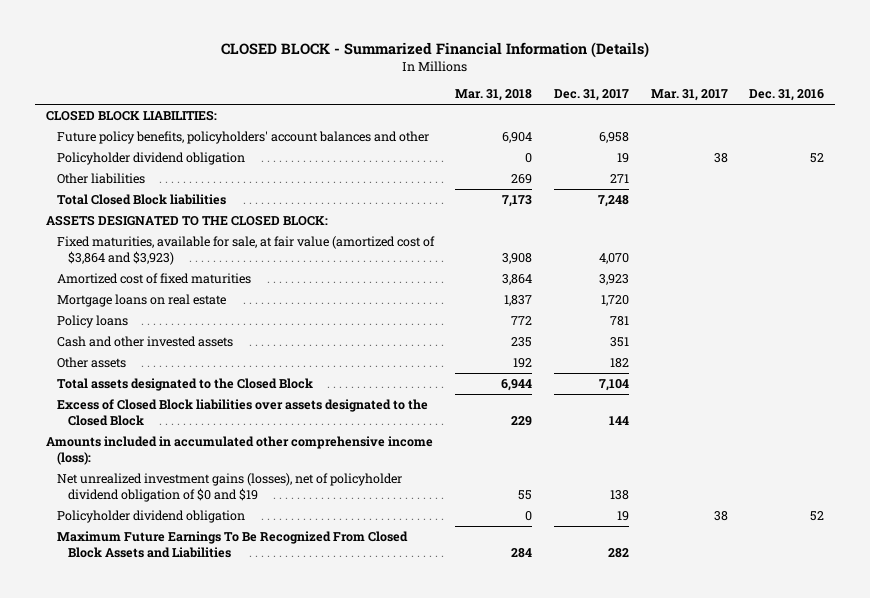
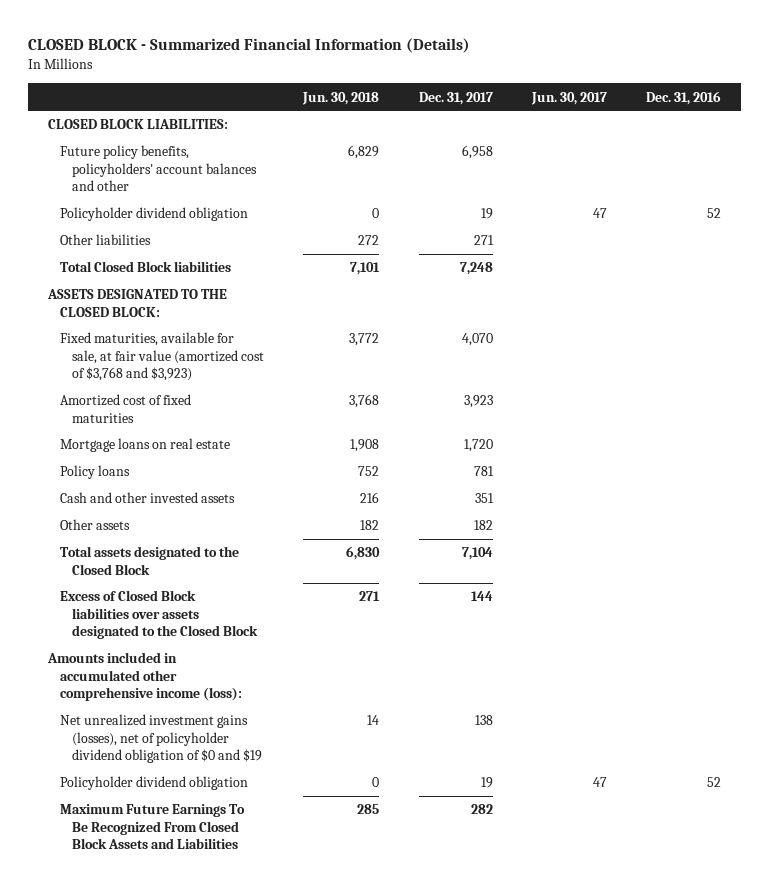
[455,89,533,102] Mar. 31, 2018 -> none
[650,89,728,102] Mar. 31, 2017 -> none
none -> [302,91,380,105] Jun. 30, 2018
none -> [531,91,608,105] Jun. 30, 2017
[56,236,435,266] Fixed maturities, available for sale, at fair value (amortized cost of $3,864 and $3,923) -> [59,332,264,382] Fixed maturities, available for sale, at fair value (amortized cost of $3,768 and $3,923)

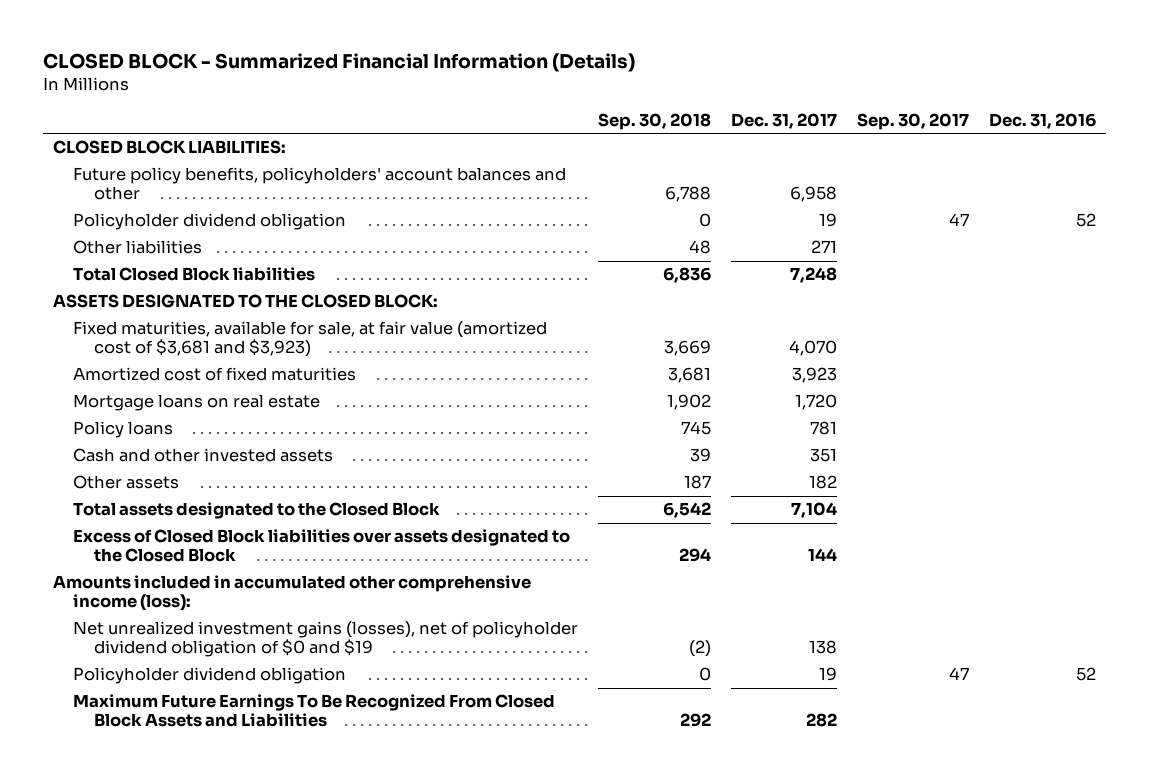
[302,91,380,105] Jun. 30, 2018 -> none
[531,91,608,105] Jun. 30, 2017 -> none
none -> [598,113,712,131] Sep. 30, 2018
none -> [857,113,970,131] Sep. 30, 2017
[59,332,264,382] Fixed maturities, available for sale, at fair value (amortized cost of $3,768 and $3,923) -> [73,321,548,358] Fixed maturities, available for sale, at fair value (amortized cost of $3,681 and $3,923)

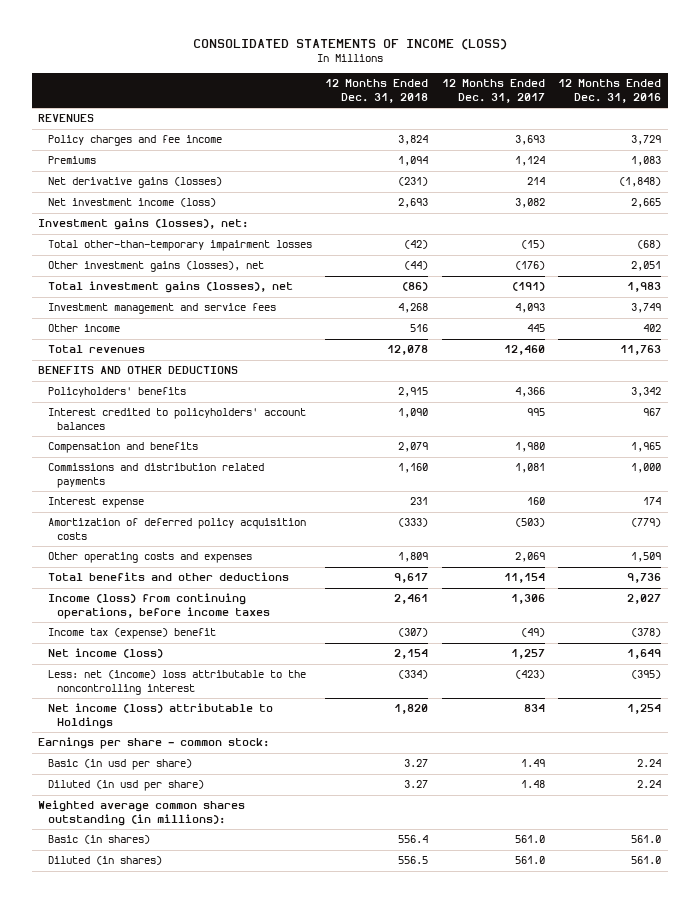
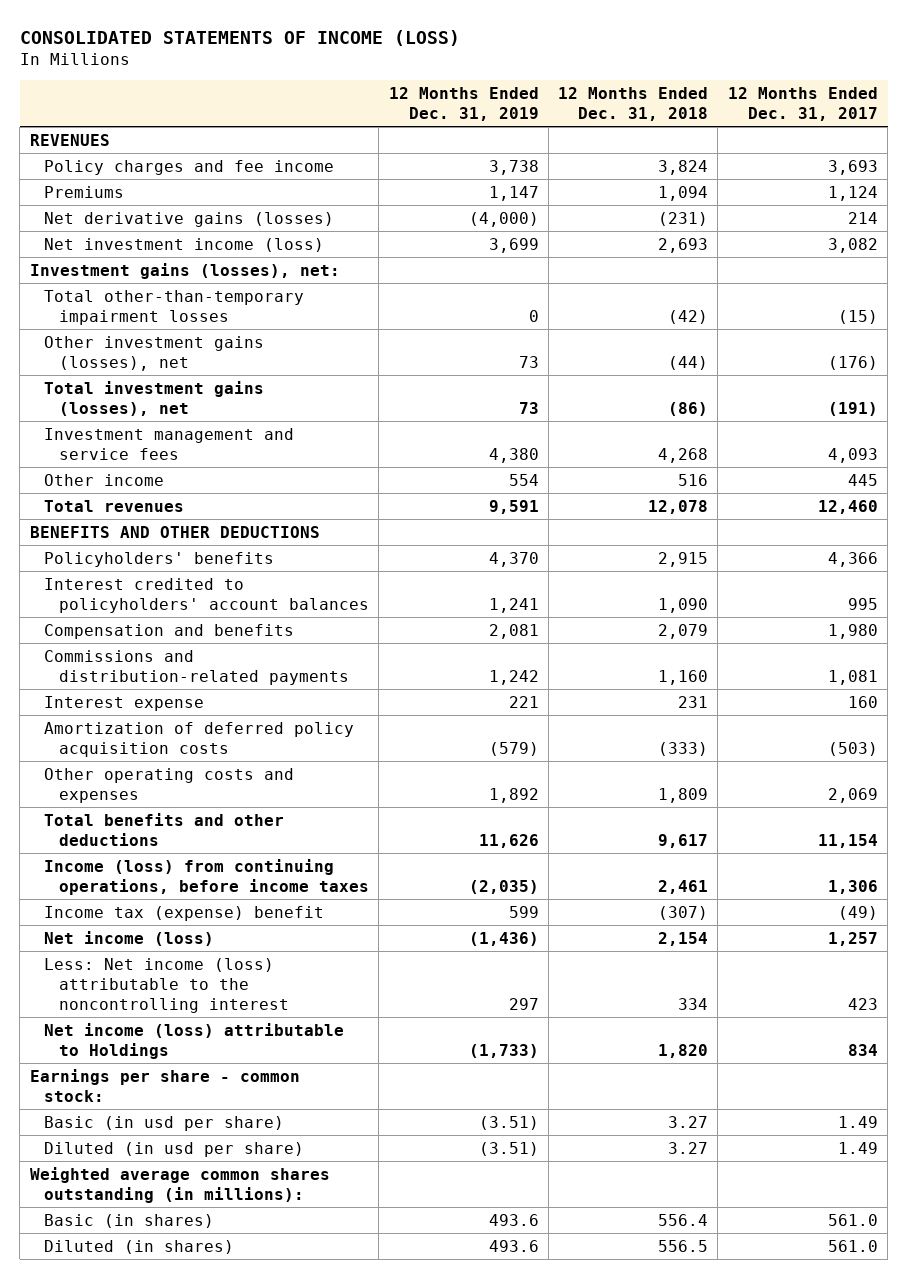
[558,79,662,103] 12 Months Ended Dec. 31, 2016 -> none
none -> [388,86,539,121] 12 Months Ended Dec. 31, 2019
[47,463,264,488] Commissions and distribution related payments -> [44,649,350,685] Commissions and distribution-related payments
[47,670,306,695] Less: net (income) loss attributable to the noncontrolling interest -> [44,957,290,1013] Less: Net income (loss) attributable to the noncontrolling interest
[398,670,429,680] (334) -> [678,997,709,1010] 334
[514,670,545,680] (423) -> [847,997,878,1010] 423
[520,780,545,789] 1.48 -> [837,1141,878,1154] 1.49

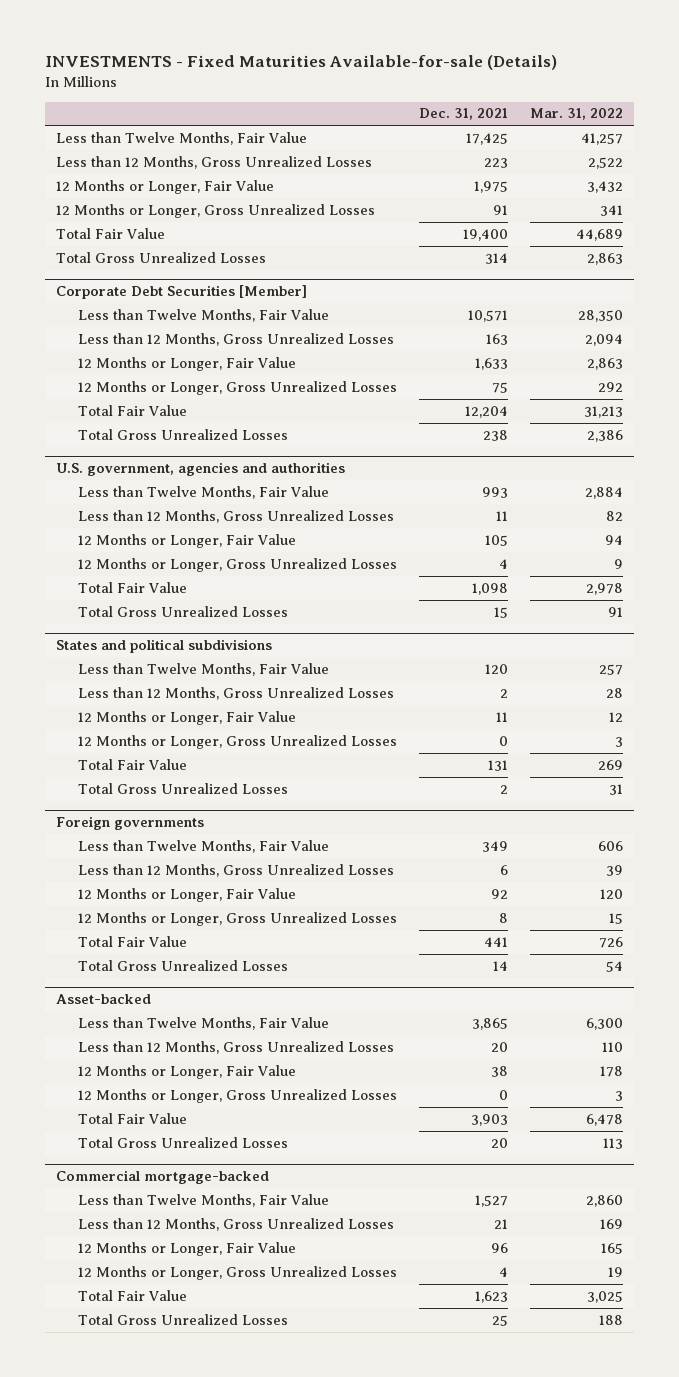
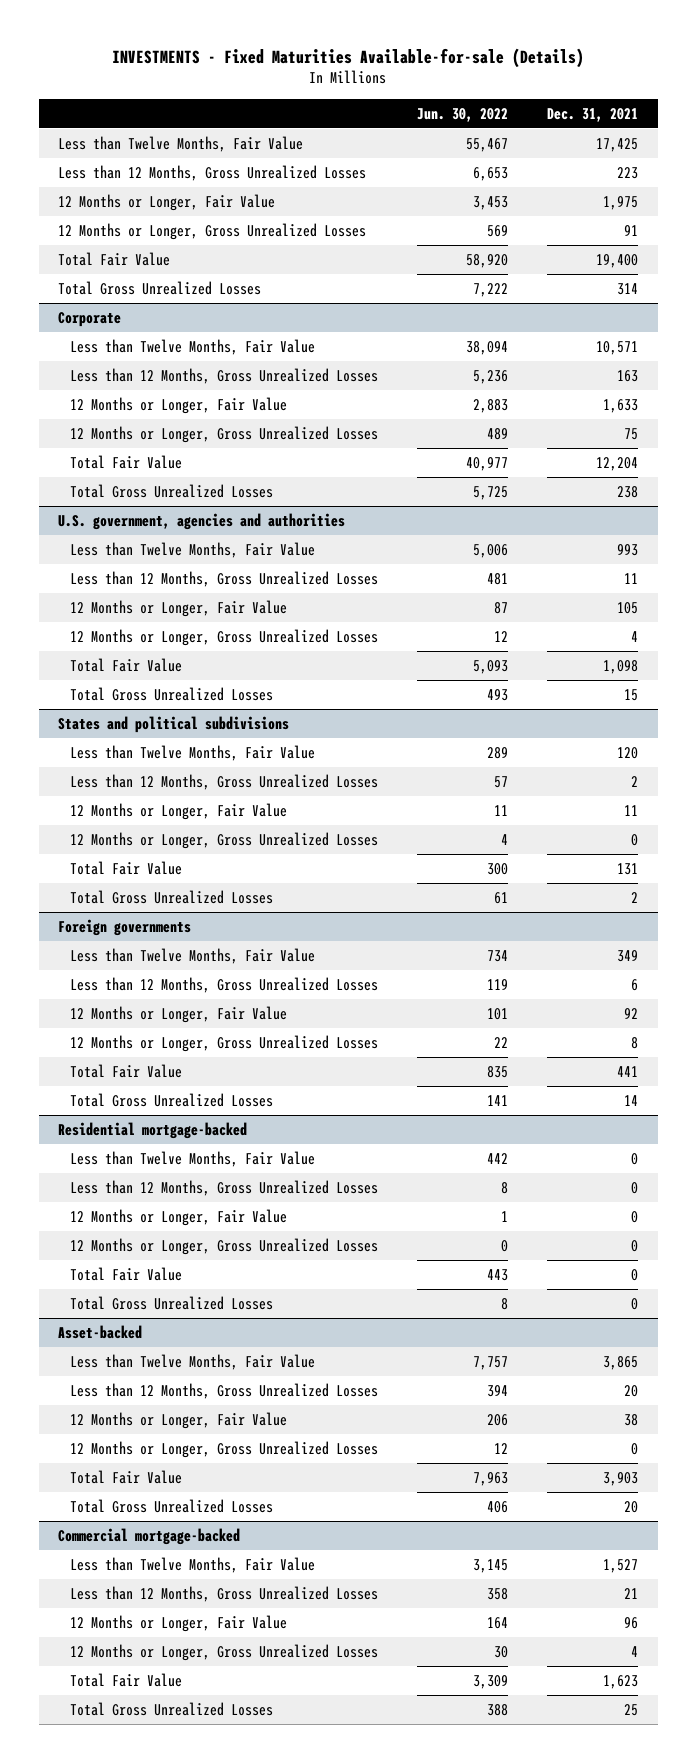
[530,108,624,121] Mar. 31, 2022 -> none
none -> [417,107,509,122] Jun. 30, 2022
[55,285,307,300] Corporate Debt Securities [Member] -> [58,311,122,327] Corporate
none -> [58,1121,248,1139] Residential mortgage-backed
none -> [70,1150,316,1167] Less than Twelve Months, Fair Value
none -> [70,1179,379,1196] Less than 12 Months, Gross Unrealized Losses
none -> [70,1208,288,1226] 12 Months or Longer, Fair Value
none -> [70,1237,379,1255] 12 Months or Longer, Gross Unrealized Losses
none -> [70,1266,183,1281] Total Fair Value
none -> [70,1295,274,1310] Total Gross Unrealized Losses

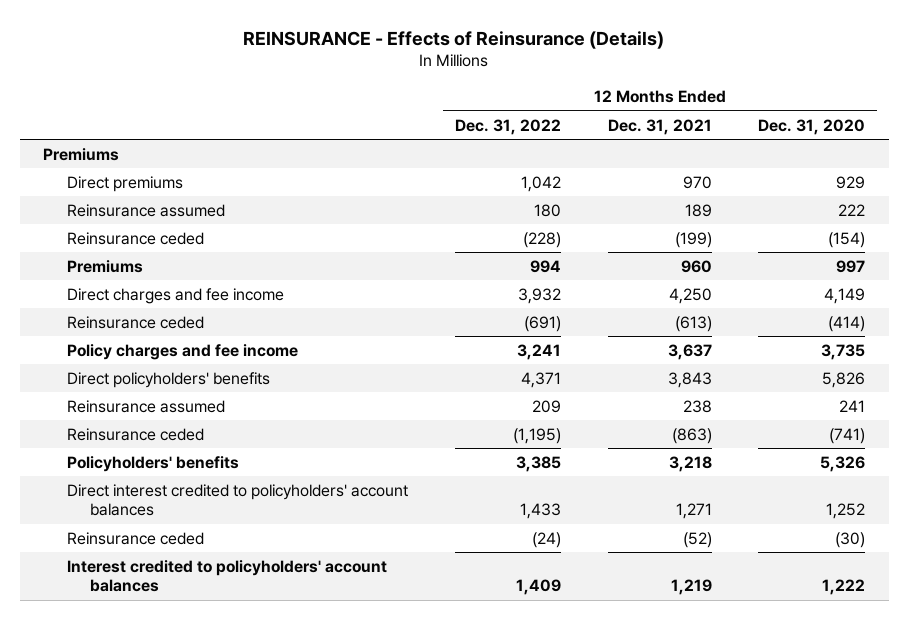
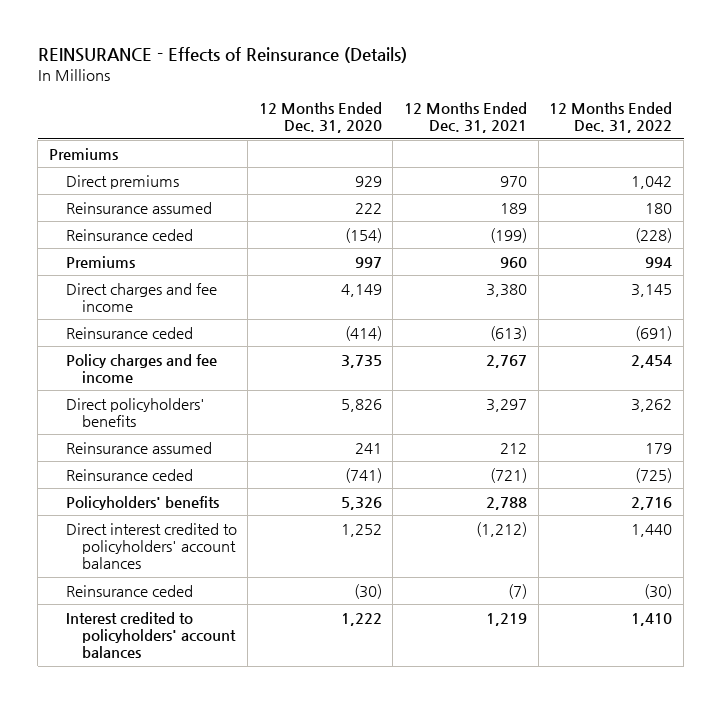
[517,287,561,304] 3,932 -> [631,283,673,297] 3,145
[668,287,712,304] 4,250 -> [486,283,528,297] 3,380
[516,343,561,360] 3,241 -> [631,354,673,368] 2,454
[667,343,712,360] 3,637 -> [486,354,528,368] 2,767
[520,371,561,388] 4,371 -> [631,398,673,412] 3,262
[667,371,712,388] 3,843 -> [486,398,528,412] 3,297
[531,399,561,413] 209 -> [645,442,673,454] 179
[682,399,712,413] 238 -> [500,442,528,454] 212
[512,427,561,444] (1,195) -> [635,467,673,483] (725)
[671,427,712,444] (863) -> [490,467,528,483] (721)
[515,455,561,472] 3,385 -> [631,496,673,510] 2,716
[668,455,712,472] 3,218 -> [486,496,528,510] 2,788
[519,503,561,520] 1,433 -> [631,523,673,537] 1,440
[675,503,712,520] 1,271 -> [476,521,528,537] (1,212)
[531,531,561,548] (24) -> [644,583,673,599] (30)
[682,531,712,548] (52) -> [508,583,528,599] (7)
[515,579,561,596] 1,409 -> [631,612,673,626] 1,410

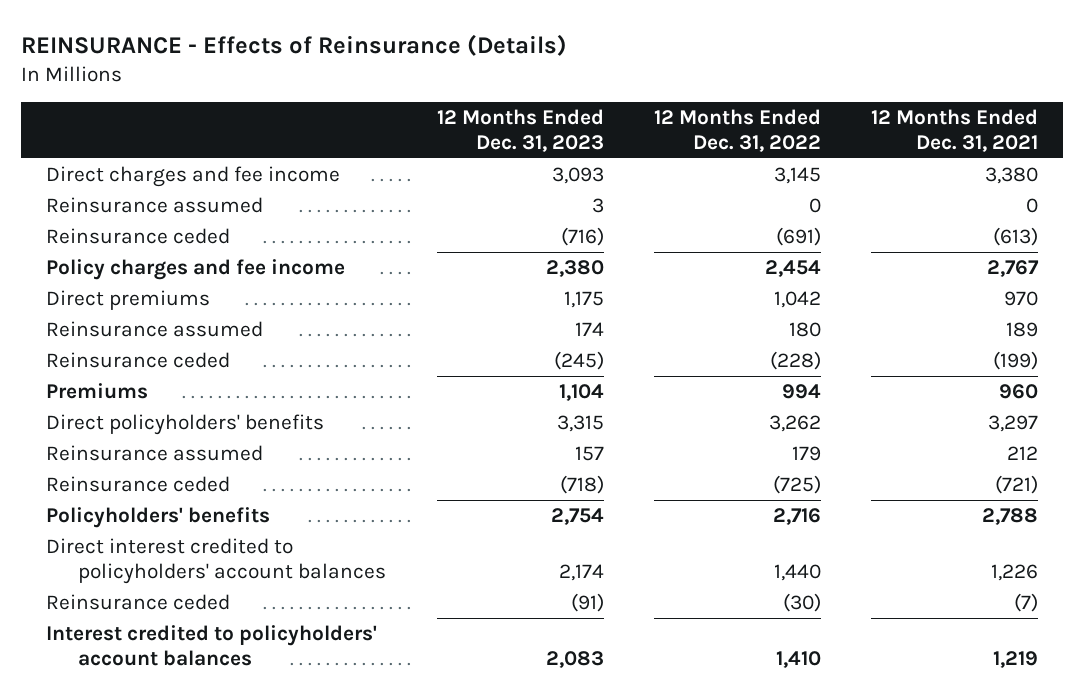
[258,102,382,134] 12 Months Ended Dec. 31, 2020 -> none
none -> [436,108,604,153] 12 Months Ended Dec. 31, 2023
[48,147,118,160] Premiums -> none
[65,282,217,312] Direct charges and fee income -> [45,165,340,187] Direct charges and fee income
none -> [45,196,263,213] Reinsurance assumed
[65,326,193,339] Reinsurance ceded -> [45,227,230,244] Reinsurance ceded
[65,353,217,383] Policy charges and fee income -> [45,258,345,280] Policy charges and fee income
[476,521,528,537] (1,212) -> [990,564,1038,582] 1,226

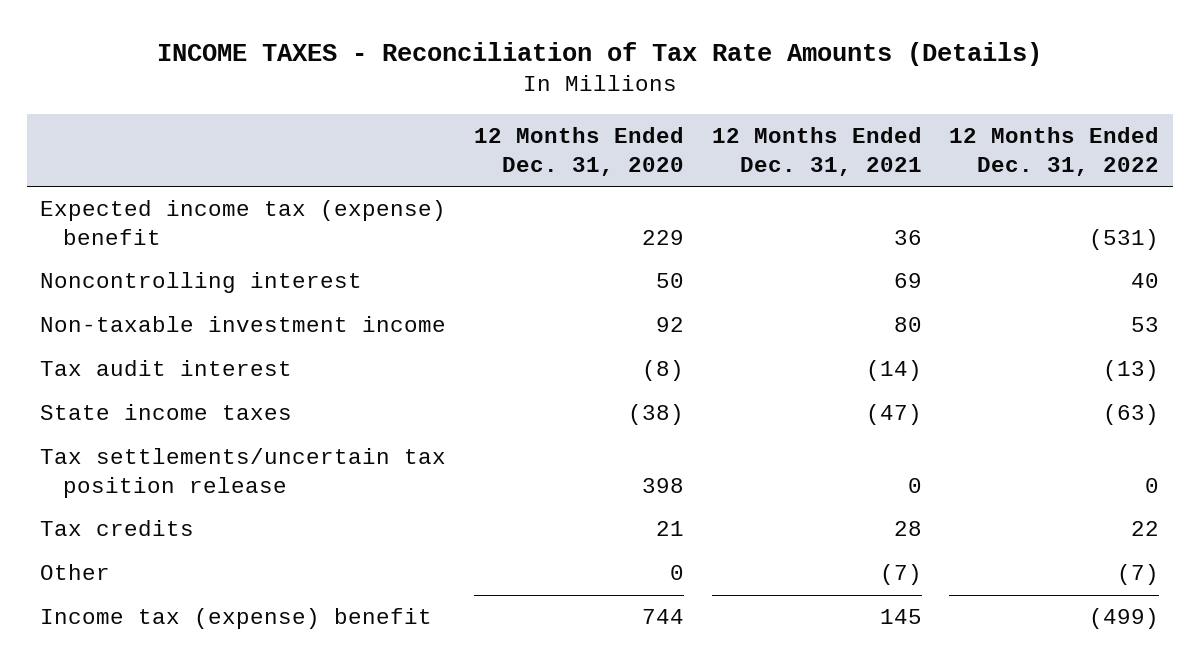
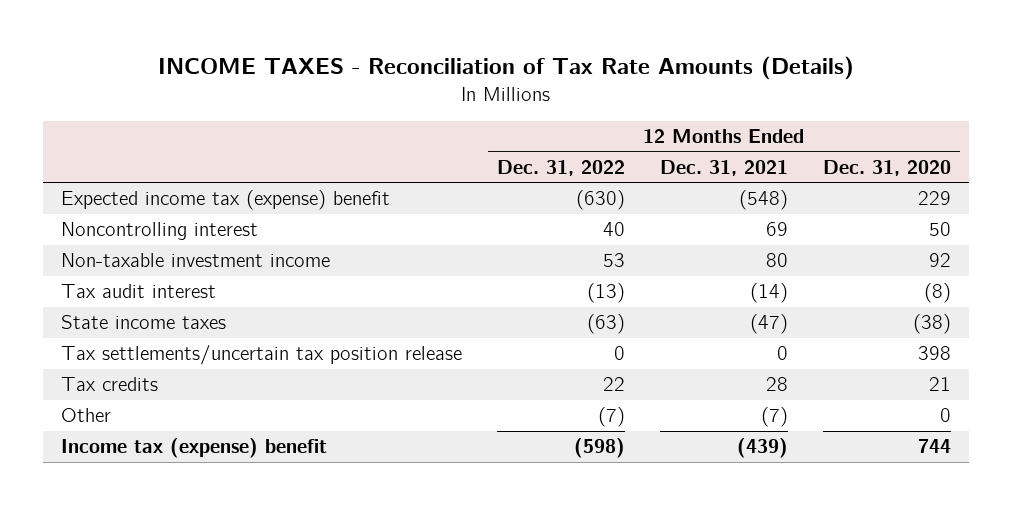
[893,229,922,245] 36 -> [739,190,789,211] (548)
[1089,228,1160,250] (531) -> [575,190,625,211] (630)
[879,609,922,625] 145 -> [737,438,789,459] (439)
[1089,608,1160,630] (499) -> [573,438,625,459] (598)

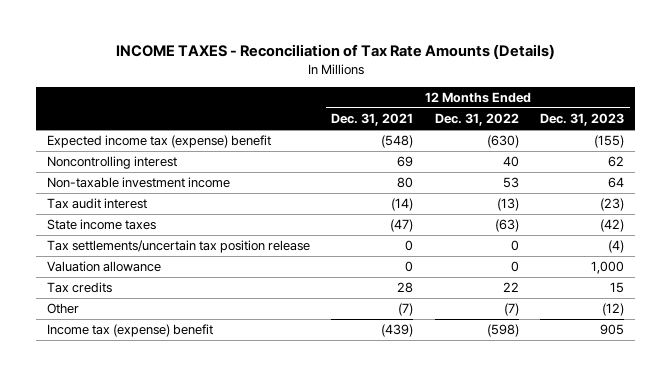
[823,159,952,176] Dec. 31, 2020 -> none
none -> [540,113,625,127] Dec. 31, 2023
none -> [46,261,161,273] Valuation allowance

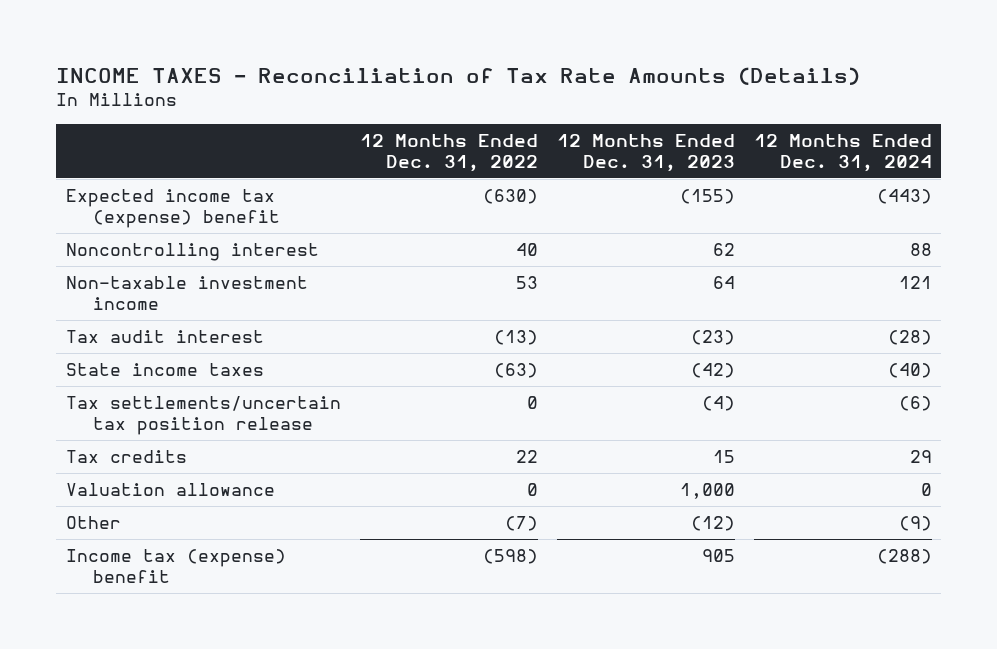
[331,113,414,127] Dec. 31, 2021 -> none
none -> [753,133,932,173] 12 Months Ended Dec. 31, 2024
[46,261,161,273] Valuation allowance -> [65,483,275,497] Valuation allowance

